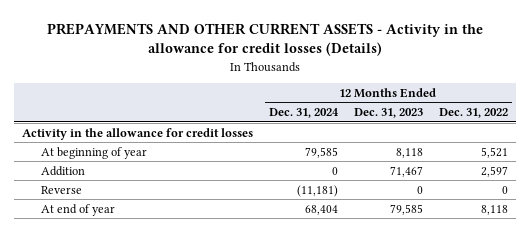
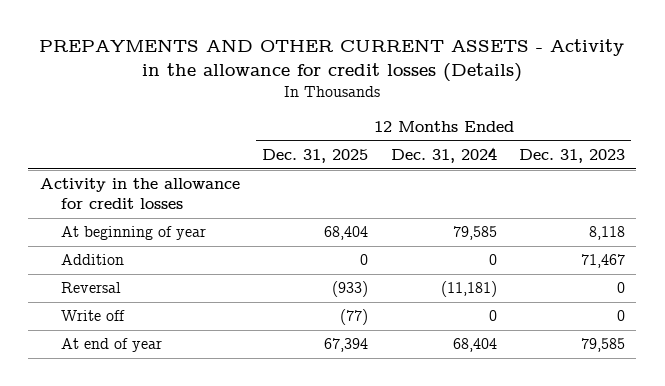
[438,108,508,119] Dec. 31, 2022 -> none
none -> [262,149,369,164] Dec. 31, 2025
[41,185,83,194] Reverse -> [61,282,122,294] Reversal
none -> [61,310,126,322] Write off

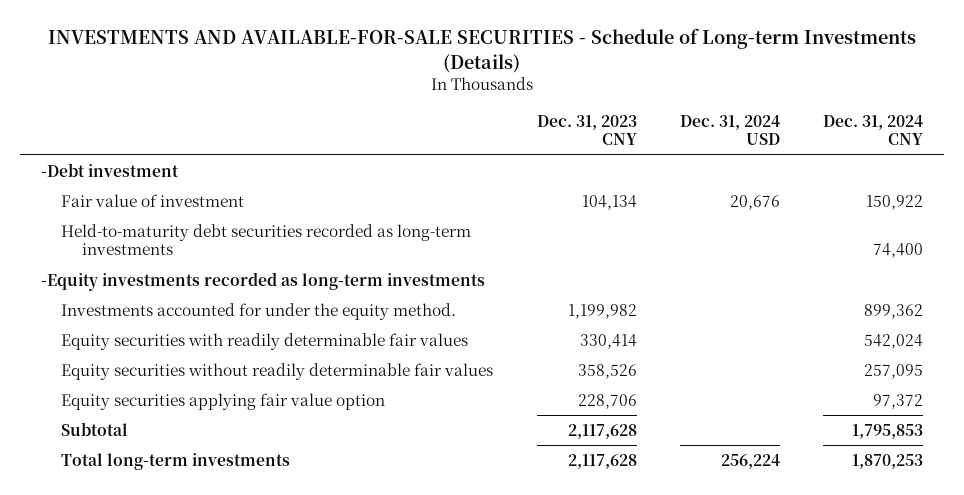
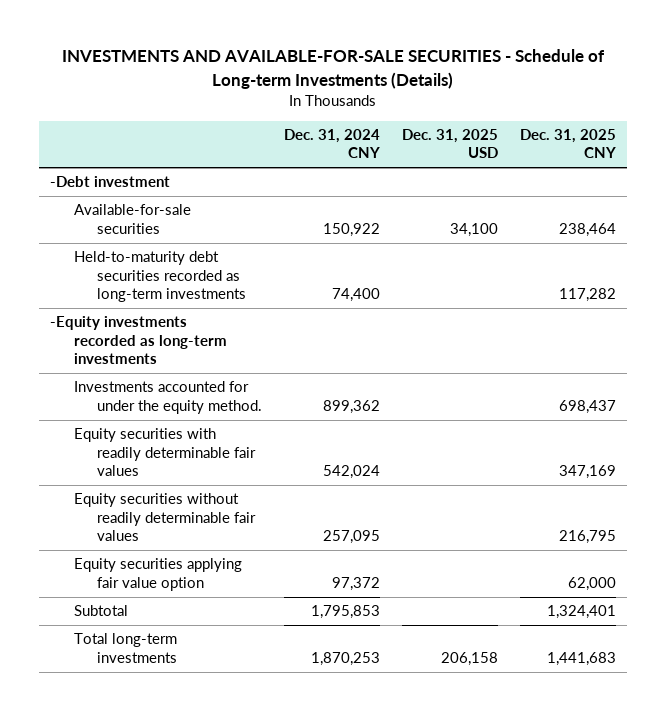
[536,114,637,146] Dec. 31, 2023 CNY -> none
[679,114,780,146] Dec. 31, 2024 USD -> none
none -> [401,128,498,159] Dec. 31, 2025 USD
none -> [519,128,616,159] Dec. 31, 2025 CNY
[61,193,245,207] Fair value of investment -> [73,204,191,234] Available-for-sale securities

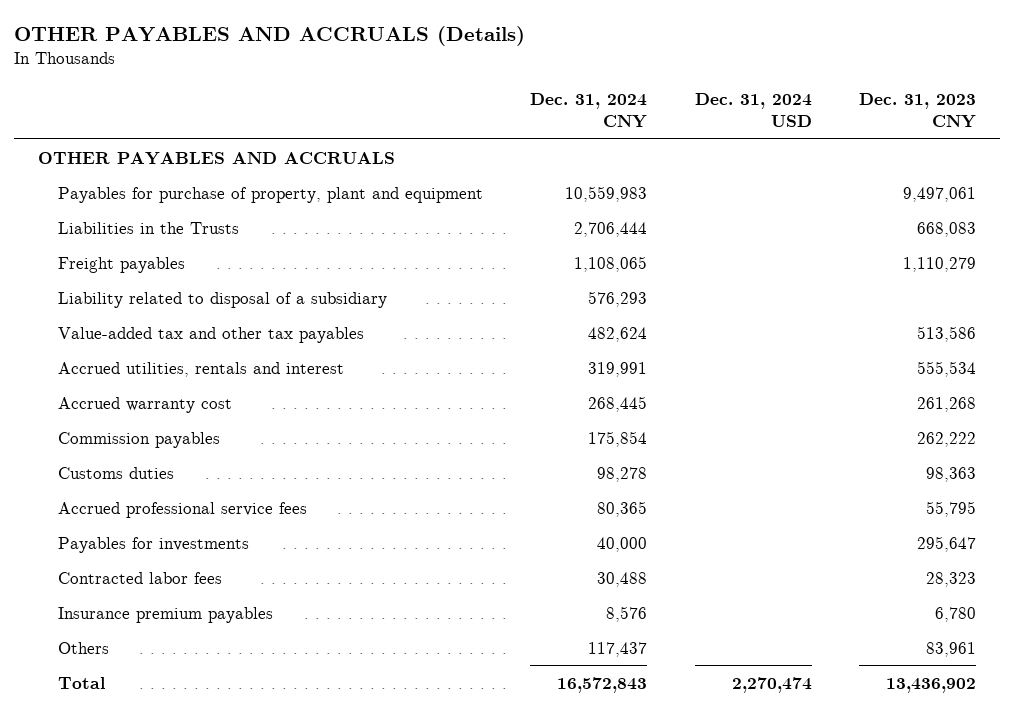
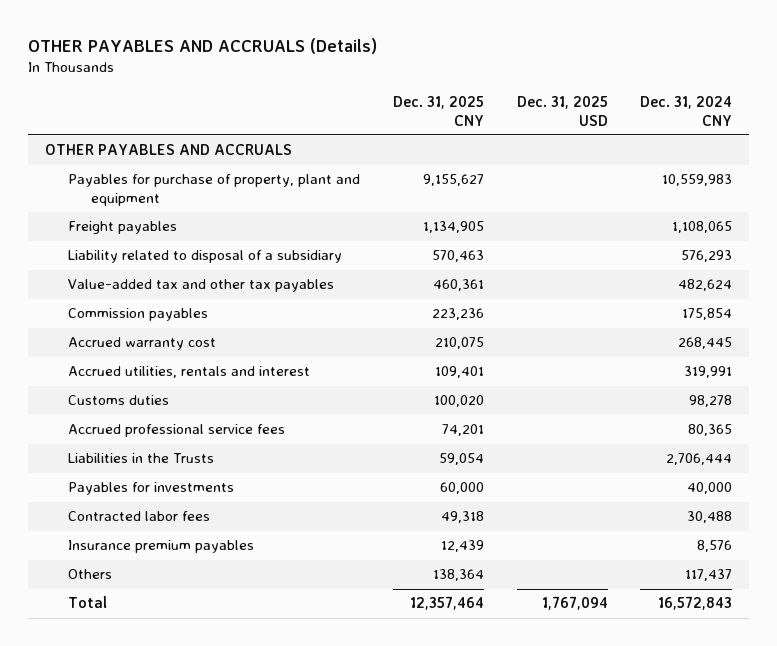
[694,92,812,127] Dec. 31, 2024 USD -> none
[859,92,977,128] Dec. 31, 2023 CNY -> none
none -> [392,95,484,126] Dec. 31, 2025 CNY
none -> [516,95,608,126] Dec. 31, 2025 USD
[58,396,233,413] Accrued warranty cost -> [67,337,216,351] Accrued warranty cost
[58,361,345,377] Accrued utilities, rentals and interest -> [67,366,310,379] Accrued utilities, rentals and interest
[58,221,240,234] Liabilities in the Trusts -> [67,453,214,464] Liabilities in the Trusts

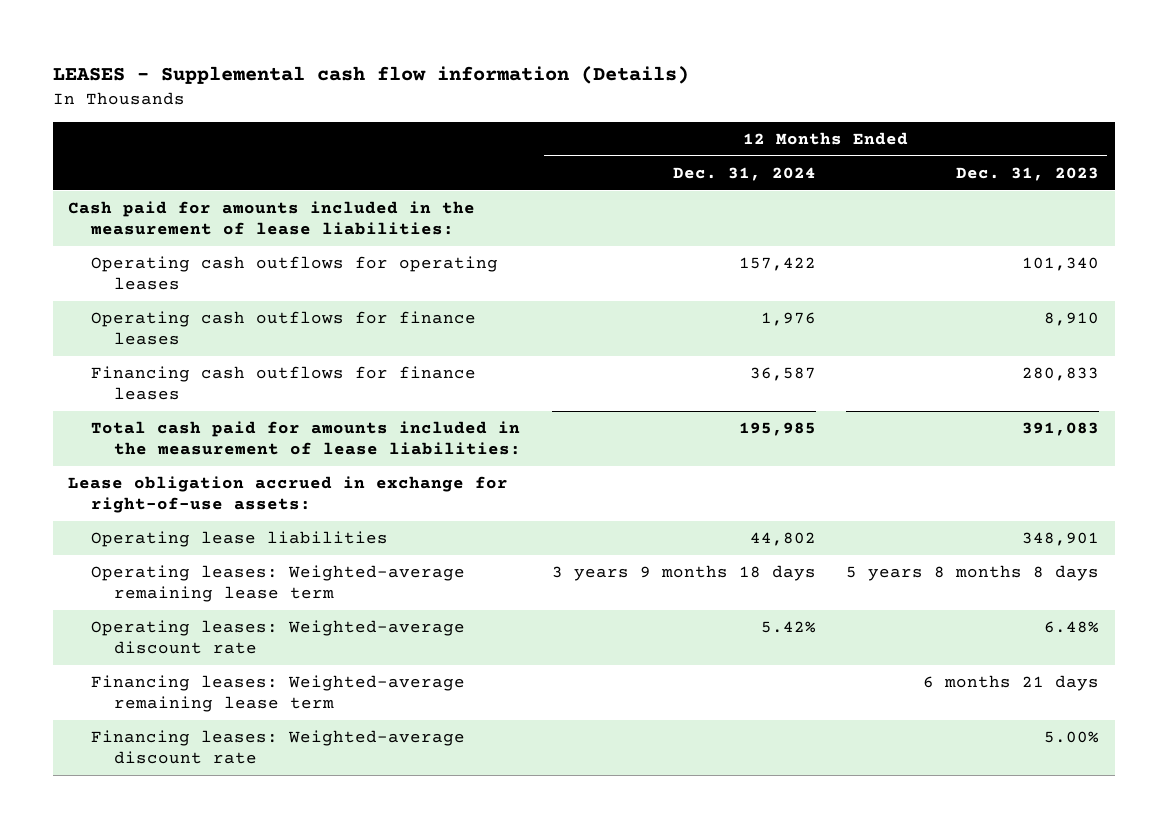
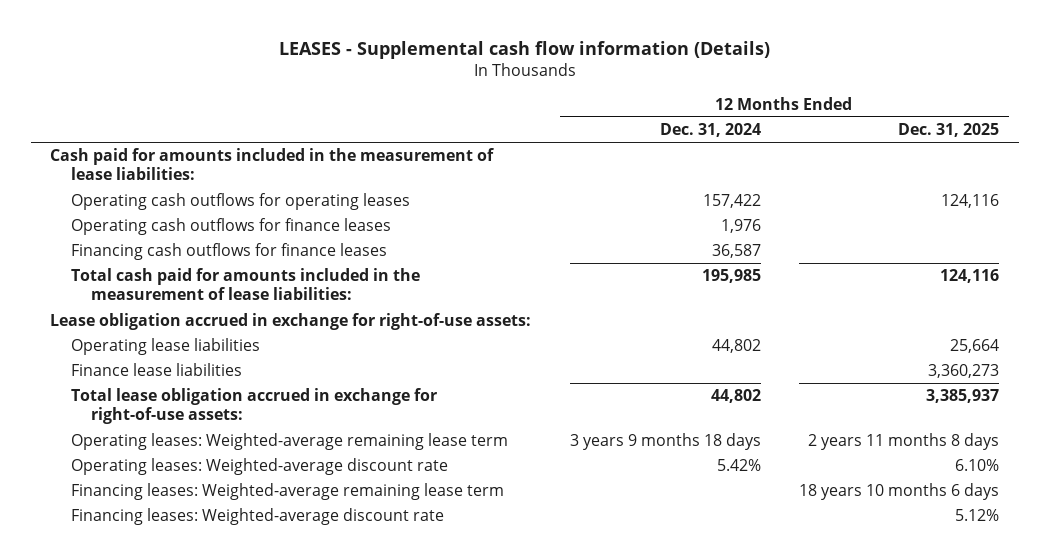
[956,166,1100,181] Dec. 31, 2023 -> none
none -> [898,123,1000,138] Dec. 31, 2025
none -> [70,363,242,377] Finance lease liabilities
none -> [70,388,437,425] Total lease obligation accrued in exchange for right-of-use assets:

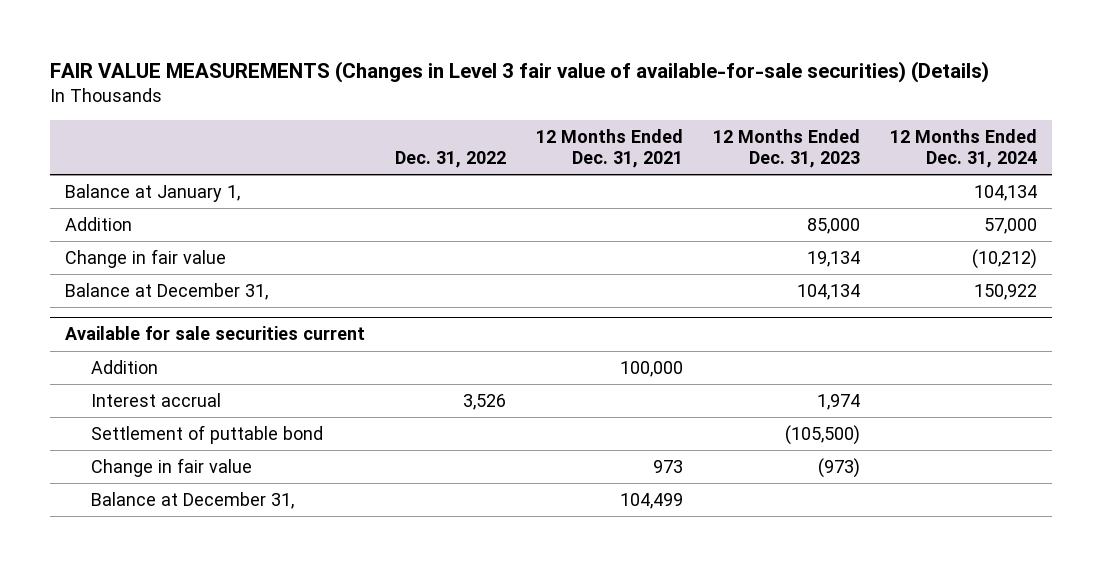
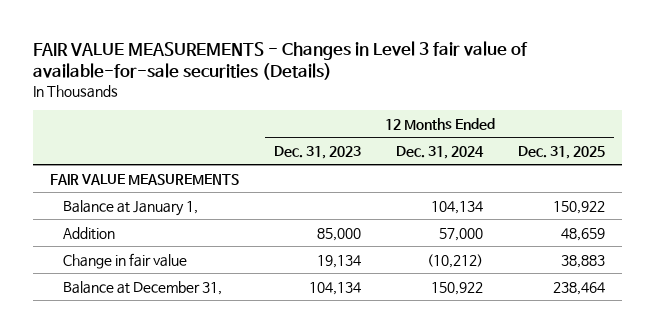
[50,61,990,84] FAIR VALUE MEASUREMENTS (Changes in Level 3 fair value of available-for-sale securities) (Details) -> [32,40,528,80] FAIR VALUE MEASUREMENTS - Changes in Level 3 fair value of available-for-sale securities (Details)
[395,151,507,169] Dec. 31, 2022 -> none
[536,128,684,169] 12 Months Ended Dec. 31, 2021 -> none
none -> [518,145,606,159] Dec. 31, 2025
none -> [50,173,240,185] FAIR VALUE MEASUREMENTS
[65,326,366,341] Available for sale securities current -> none
[91,359,159,374] Addition -> none
[91,392,222,407] Interest accrual -> none
[91,424,324,444] Settlement of puttable bond -> none
[91,457,253,477] Change in fair value -> none
[91,491,295,509] Balance at December 31, -> none

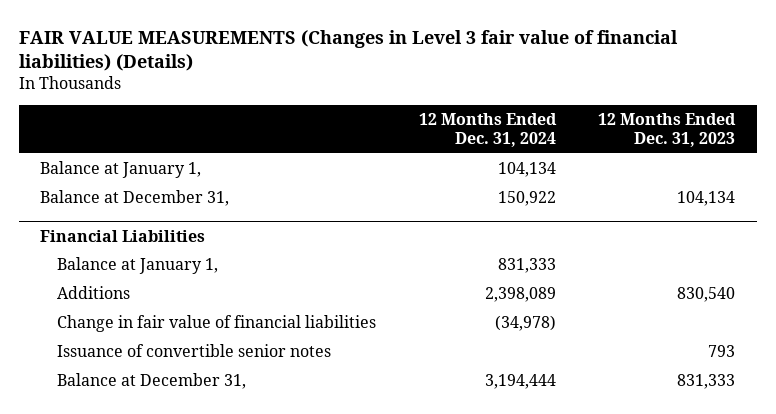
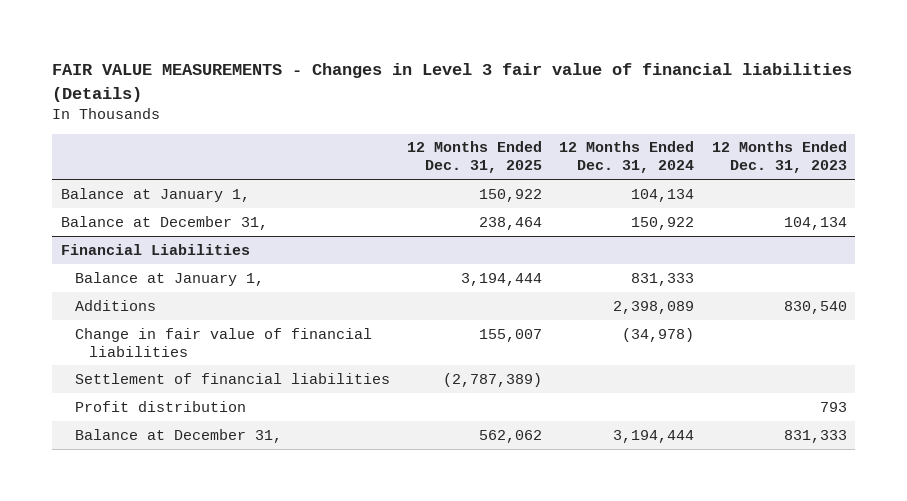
[19,29,679,72] FAIR VALUE MEASUREMENTS (Changes in Level 3 fair value of financial liabilities) (Details) -> [52,63,853,102] FAIR VALUE MEASUREMENTS - Changes in Level 3 fair value of financial liabilities (Details)
none -> [407,141,543,174] 12 Months Ended Dec. 31, 2025
none -> [74,372,390,384] Settlement of financial liabilities
[57,343,332,357] Issuance of convertible senior notes -> [74,400,246,412] Profit distribution

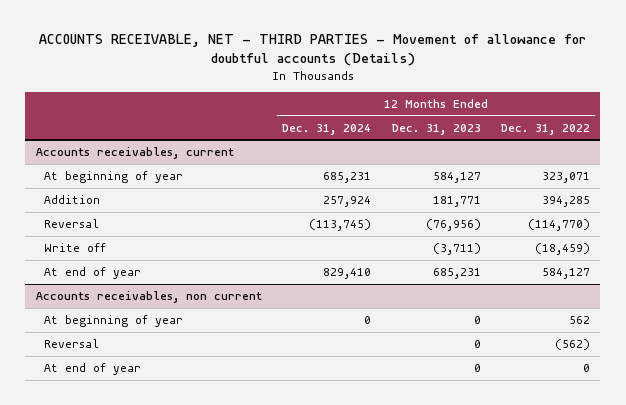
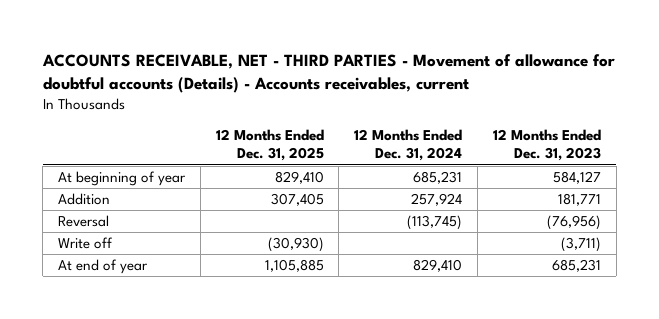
[38,34,586,67] ACCOUNTS RECEIVABLE, NET - THIRD PARTIES - Movement of allowance for doubtful accounts (Details) -> [41,53,615,93] ACCOUNTS RECEIVABLE, NET - THIRD PARTIES - Movement of allowance for doubtful accounts (Details) - Accounts receivables, current
[501,123,591,135] Dec. 31, 2022 -> none
none -> [215,129,324,162] 12 Months Ended Dec. 31, 2025
[35,147,234,160] Accounts receivables, current -> none
[35,291,262,304] Accounts receivables, non current -> none
[44,315,184,328] At beginning of year -> none
[44,339,100,349] Reversal -> none
[44,363,142,376] At end of year -> none

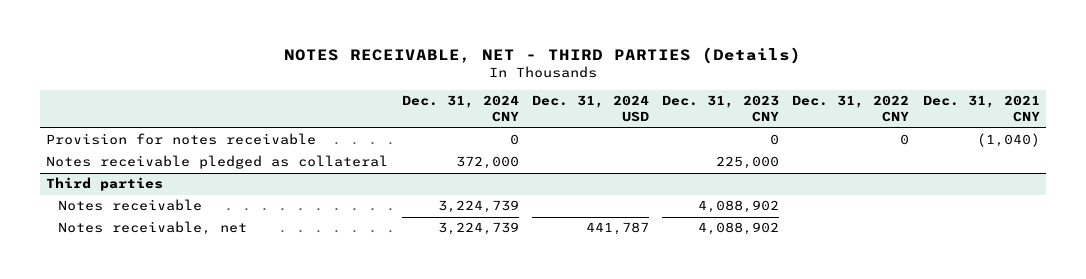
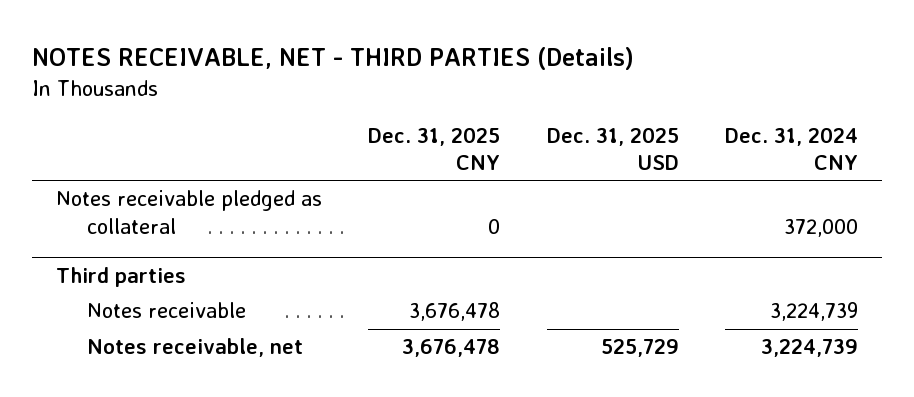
[531,95,649,123] Dec. 31, 2024 USD -> none
[662,95,780,123] Dec. 31, 2023 CNY -> none
[792,95,910,123] Dec. 31, 2022 CNY -> none
[922,95,1040,123] Dec. 31, 2021 CNY -> none
none -> [368,126,501,171] Dec. 31, 2025 CNY
none -> [546,126,679,171] Dec. 31, 2025 USD
[46,133,317,146] Provision for notes receivable -> none

